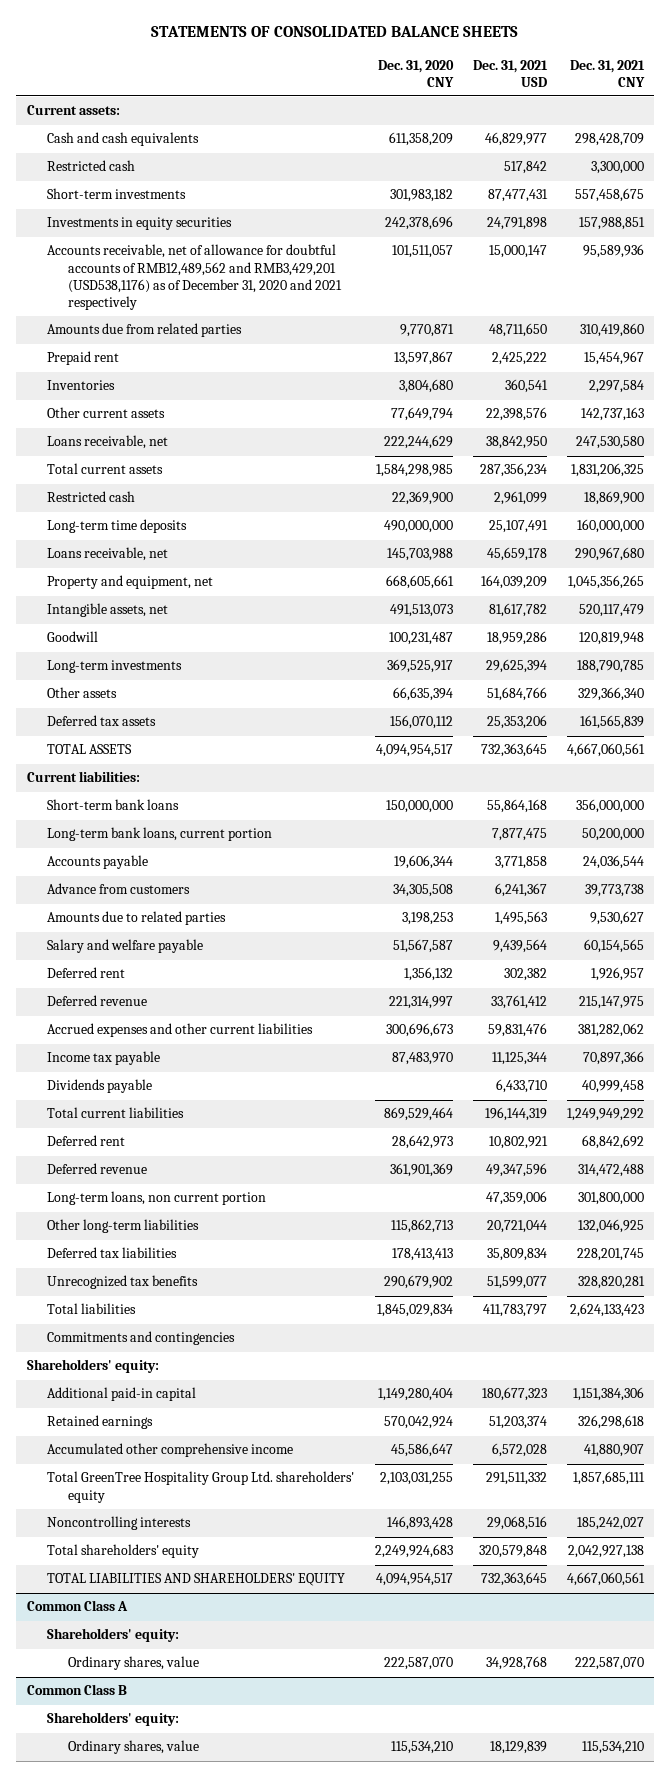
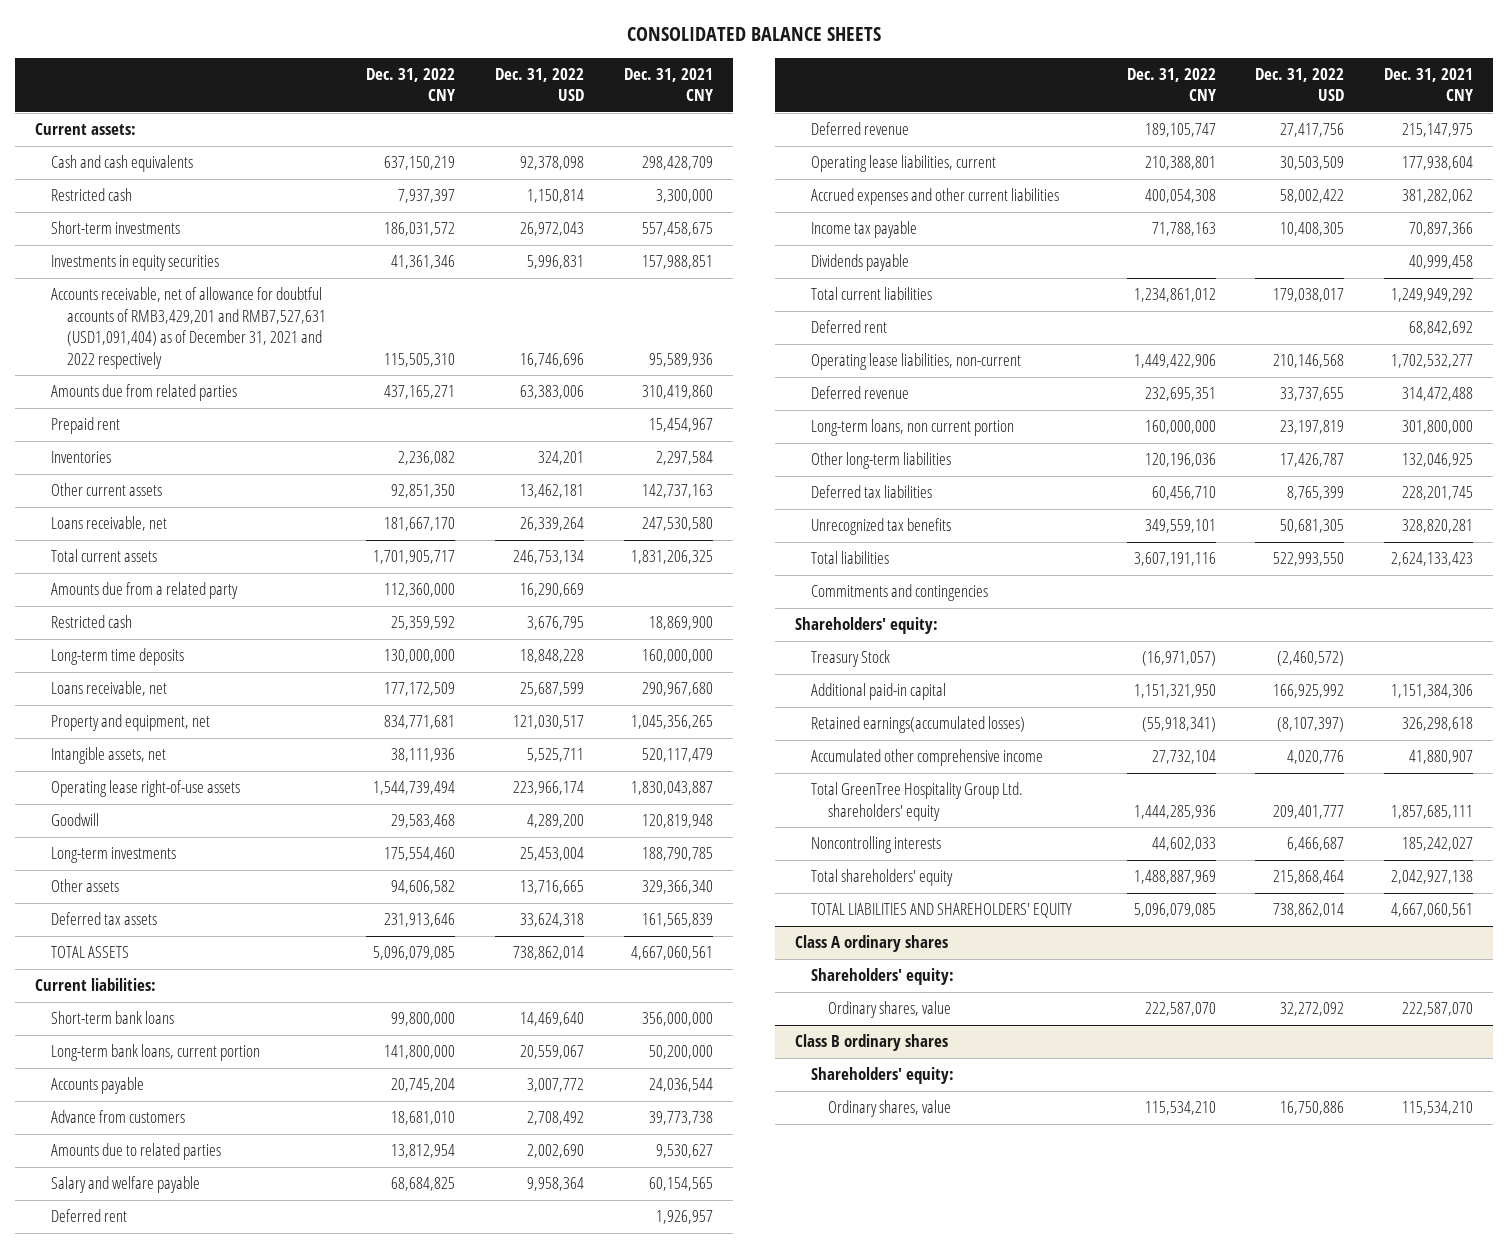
[151,26,519,38] STATEMENTS OF CONSOLIDATED BALANCE SHEETS -> [626,26,881,41] CONSOLIDATED BALANCE SHEETS
[377,59,454,87] Dec. 31, 2020 CNY -> none
[472,59,548,87] Dec. 31, 2021 USD -> none
none -> [366,68,456,102] Dec. 31, 2022 CNY
none -> [494,68,584,102] Dec. 31, 2022 USD
[47,244,343,311] Accounts receivable, net of allowance for doubtful accounts of RMB12,489,562 and RMB3,429,201 (USD538,1176) as of December 31, 2020 and 2021 respectively -> [50,287,327,369] Accounts receivable, net of allowance for doubtful accounts of RMB3,429,201 and RMB7,527,631 (USD1,091,404) as of December 31, 2021 and 2022 respectively
none -> [50,582,238,600] Amounts due from a related party
none -> [50,780,240,798] Operating lease right-of-use assets
none -> [811,155,997,173] Operating lease liabilities, current
none -> [811,353,1022,371] Operating lease liabilities, non-current
none -> [811,650,891,668] Treasury Stock
[47,1415,154,1430] Retained earnings -> [811,716,1026,734] Retained earnings(accumulated losses)
[26,1600,128,1612] Common Class A -> [794,935,948,953] Class A ordinary shares
[26,1684,127,1696] Common Class B -> [794,1034,948,1052] Class B ordinary shares

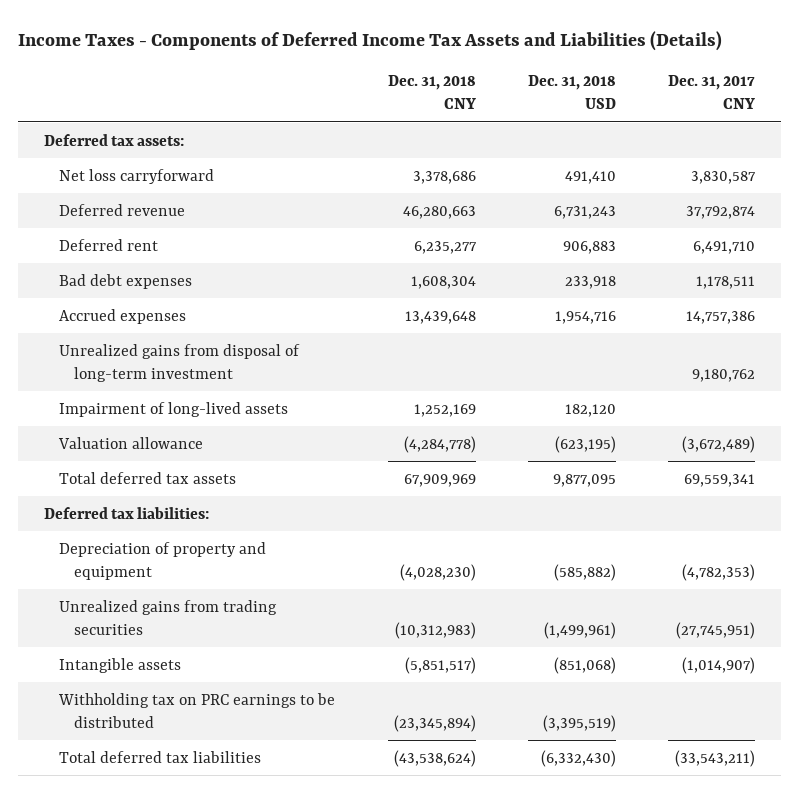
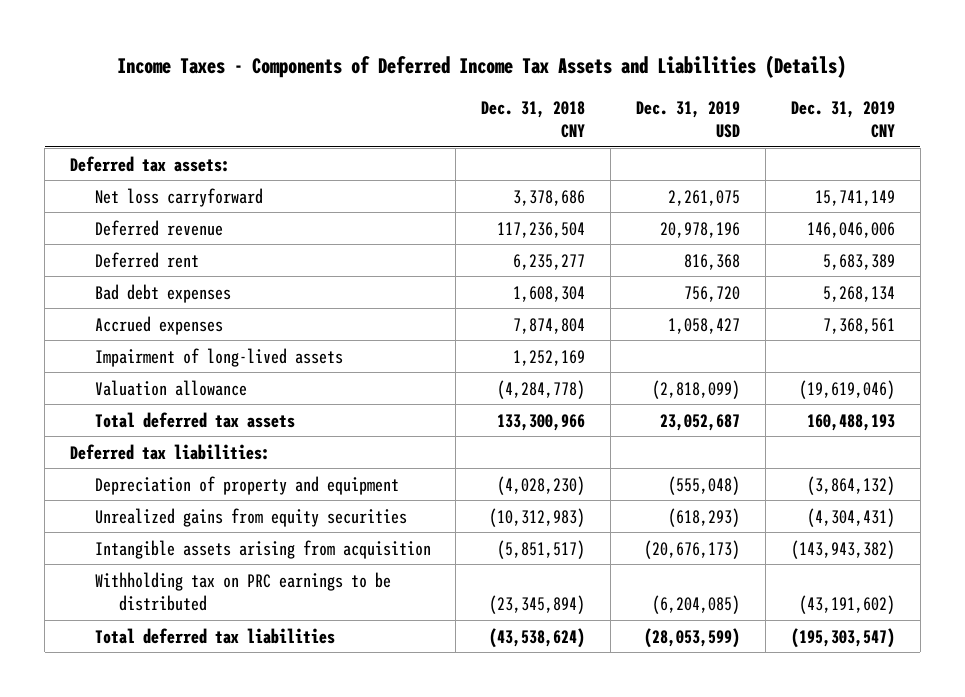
[527,75,616,110] Dec. 31, 2018 USD -> none
[668,75,756,110] Dec. 31, 2017 CNY -> none
none -> [635,100,740,139] Dec. 31, 2019 USD
none -> [790,100,895,139] Dec. 31, 2019 CNY
[402,205,476,219] 46,280,663 -> [497,221,586,238] 117,236,504
[59,343,301,382] Unrealized gains from disposal of long-term investment -> none
[404,310,476,324] 13,439,648 -> [513,317,586,334] 7,874,804
[403,473,476,487] 67,909,969 -> [497,413,586,431] 133,300,966
[59,599,278,635] Unrealized gains from trading securities -> [94,507,407,527] Unrealized gains from equity securities
[59,657,182,673] Intangible assets -> [94,539,431,559] Intangible assets arising from acquisition

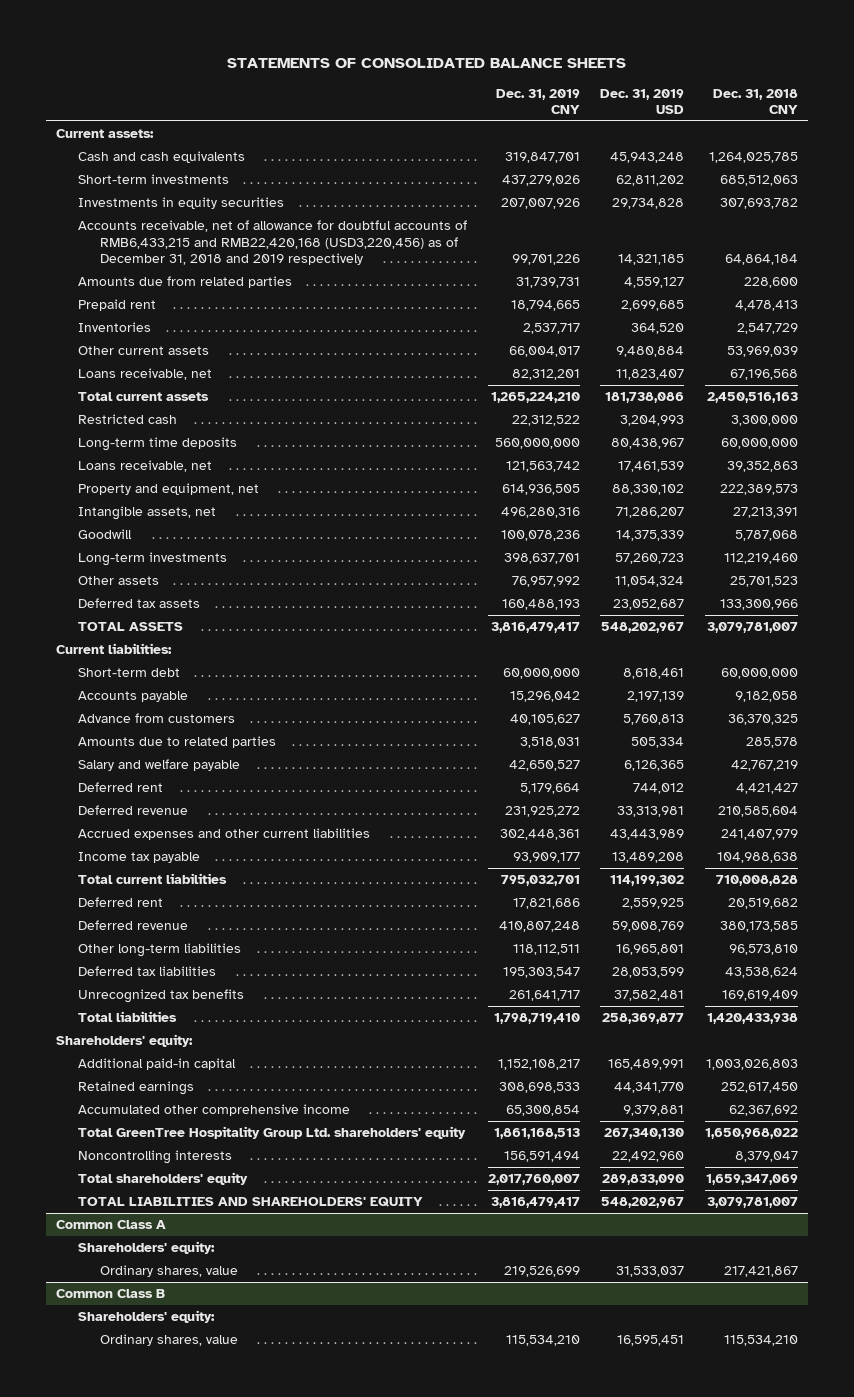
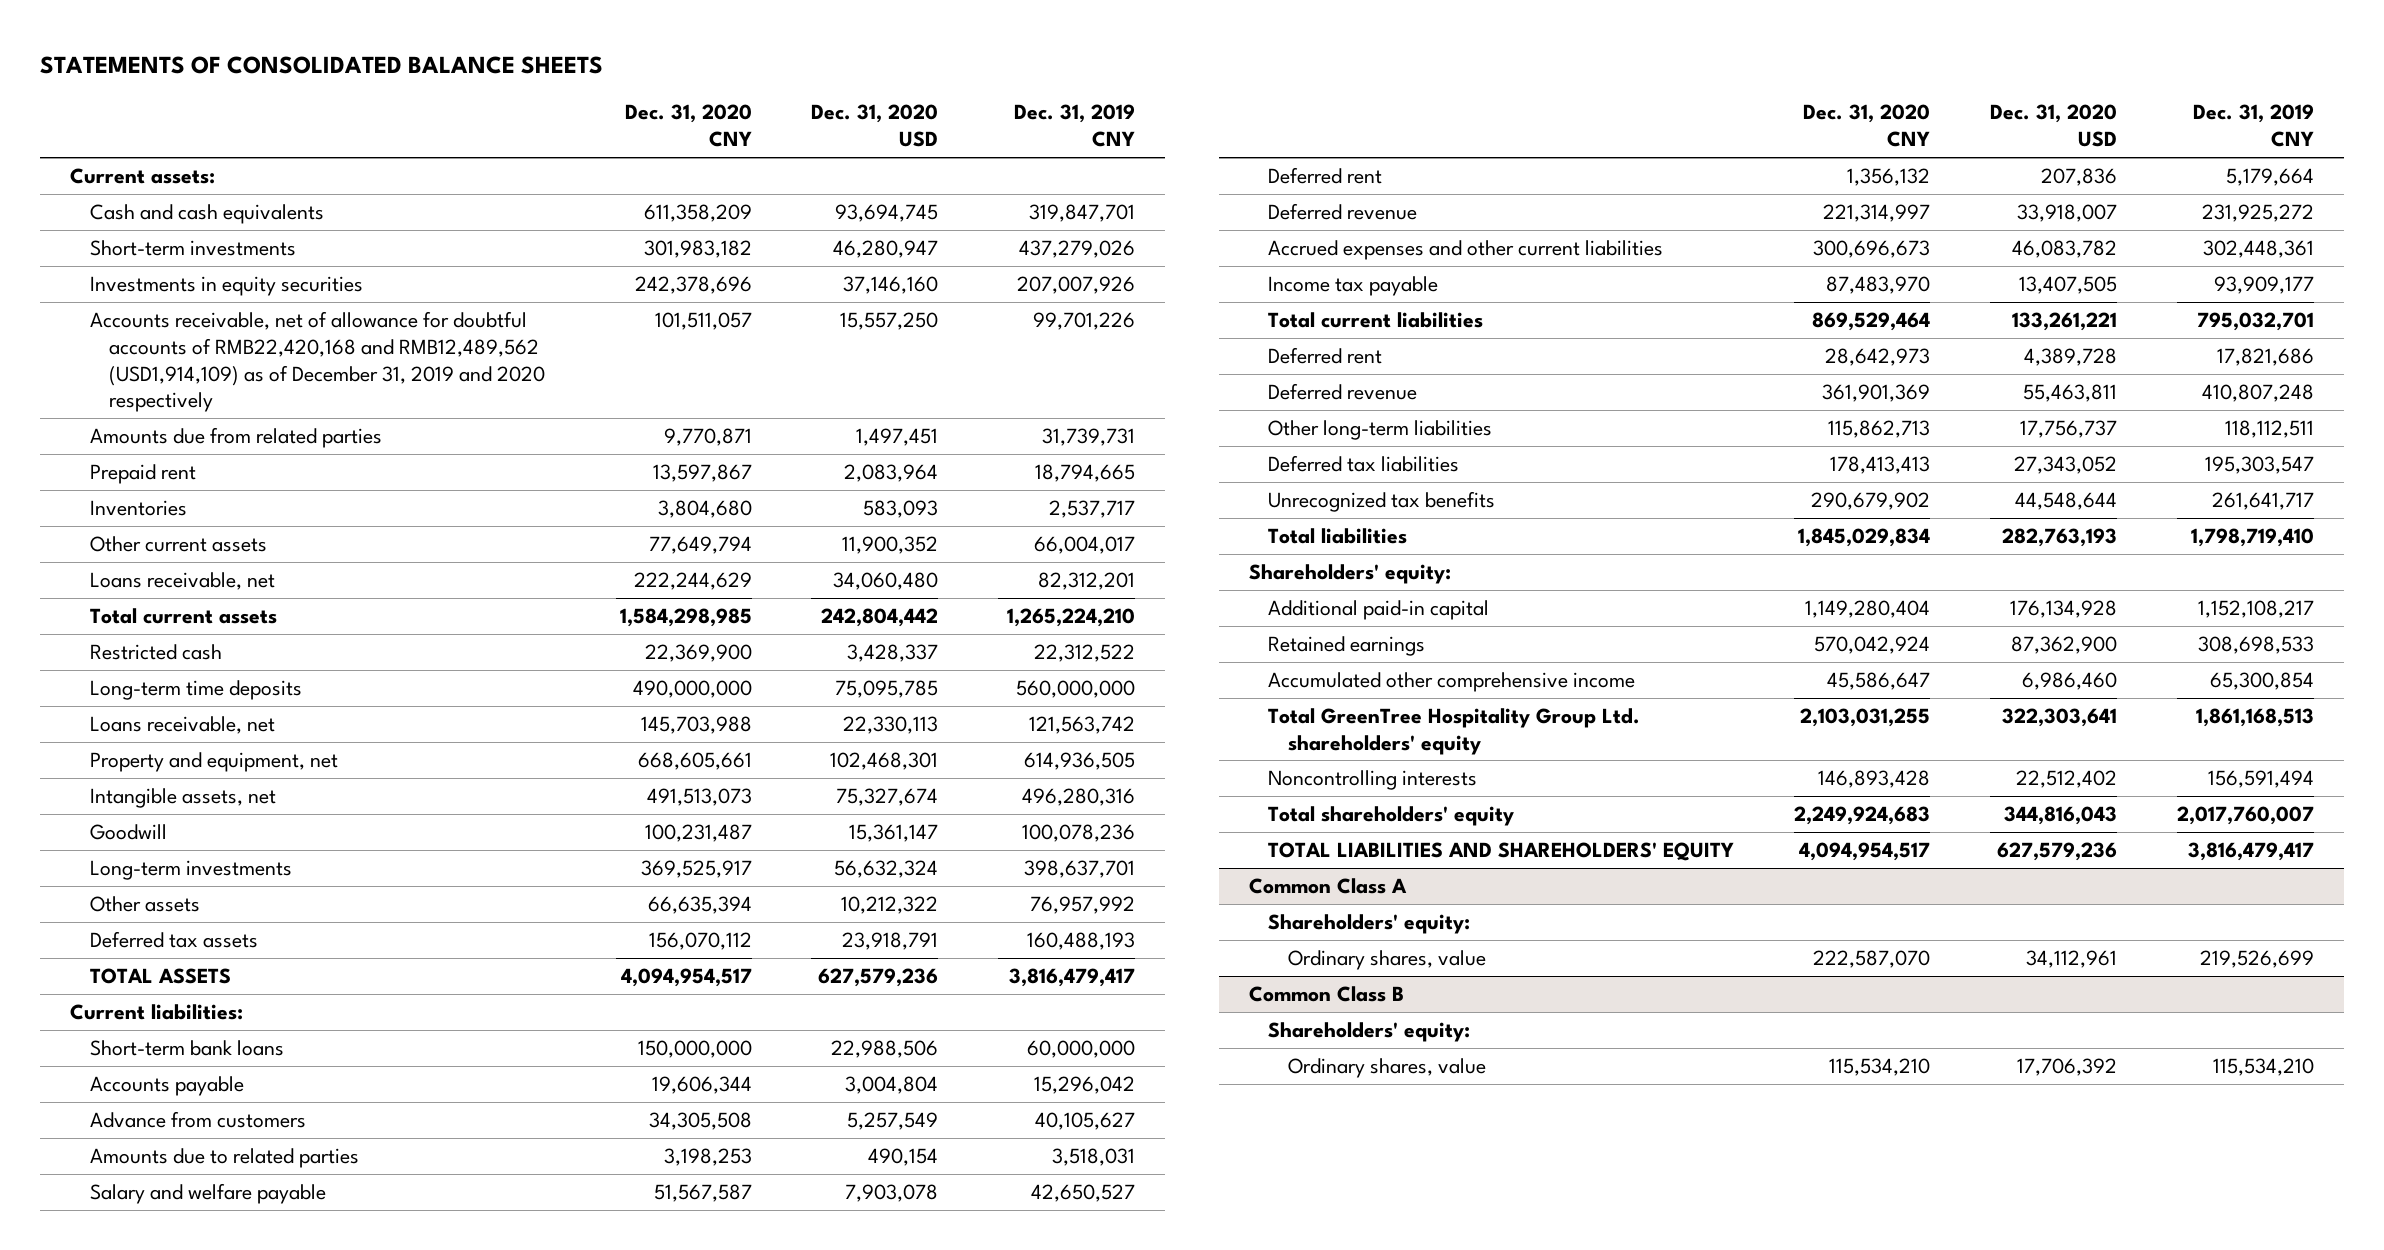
[600,88,685,115] Dec. 31, 2019 USD -> none
[712,88,798,115] Dec. 31, 2018 CNY -> none
none -> [624,104,752,148] Dec. 31, 2020 CNY
none -> [811,104,939,148] Dec. 31, 2020 USD
[77,220,467,265] Accounts receivable, net of allowance for doubtful accounts of RMB6,433,215 and RMB22,420,168 (USD3,220,456) as of December 31, 2018 and 2019 respectively -> [89,310,546,413] Accounts receivable, net of allowance for doubtful accounts of RMB22,420,168 and RMB12,489,562 (USD1,914,109) as of December 31, 2019 and 2020 respectively
[77,668,180,678] Short-term debt -> [89,1039,284,1056] Short-term bank loans

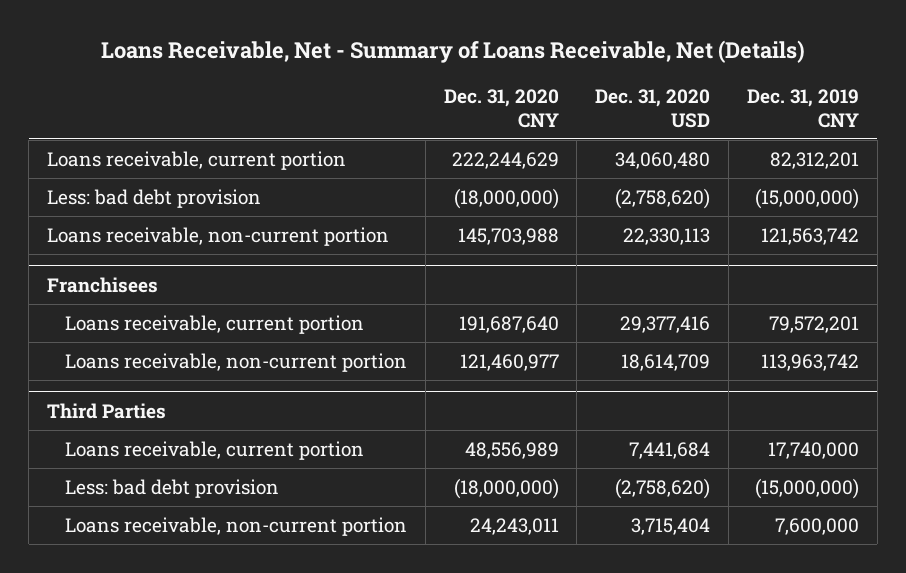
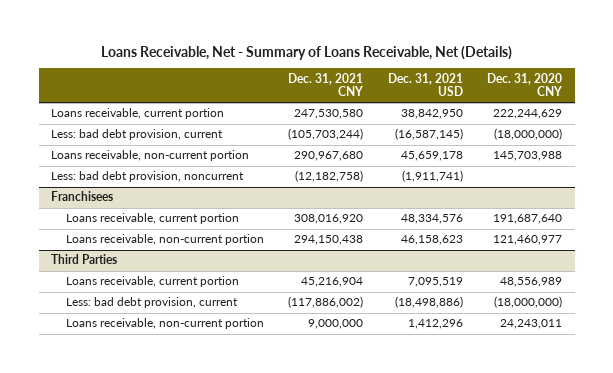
[595,89,711,128] Dec. 31, 2020 USD -> none
[746,89,859,128] Dec. 31, 2019 CNY -> none
none -> [288,72,364,97] Dec. 31, 2021 CNY
none -> [387,72,463,97] Dec. 31, 2021 USD
[47,188,262,208] Less: bad debt provision -> [51,129,224,141] Less: bad debt provision, current
none -> [51,171,245,183] Less: bad debt provision, noncurrent
[64,478,279,498] Less: bad debt provision -> [65,297,238,309] Less: bad debt provision, current

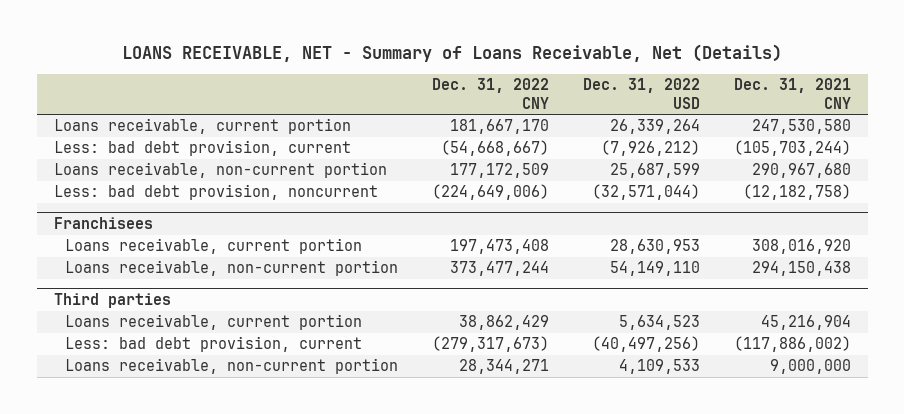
[100,45,512,60] Loans Receivable, Net - Summary of Loans Receivable, Net (Details) -> [122,44,783,63] LOANS RECEIVABLE, NET - Summary of Loans Receivable, Net (Details)
[387,72,463,97] Dec. 31, 2021 USD -> none
[487,72,563,97] Dec. 31, 2020 CNY -> none
none -> [431,78,549,109] Dec. 31, 2022 CNY
none -> [582,78,700,109] Dec. 31, 2022 USD
[51,254,118,265] Third Parties -> [53,292,171,308] Third parties

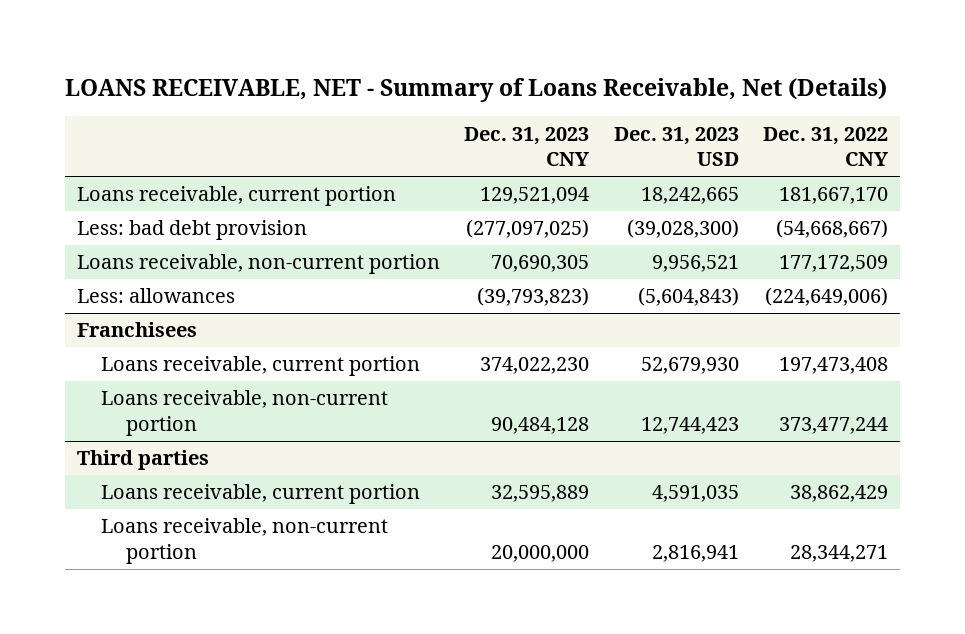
[582,78,700,109] Dec. 31, 2022 USD -> none
[733,78,851,109] Dec. 31, 2021 CNY -> none
none -> [464,126,590,167] Dec. 31, 2023 CNY
none -> [613,126,739,167] Dec. 31, 2023 USD
[53,140,351,157] Less: bad debt provision, current -> [77,220,308,241] Less: bad debt provision
[53,184,378,201] Less: bad debt provision, noncurrent -> [77,288,236,304] Less: allowances
[64,336,362,353] Less: bad debt provision, current -> none

